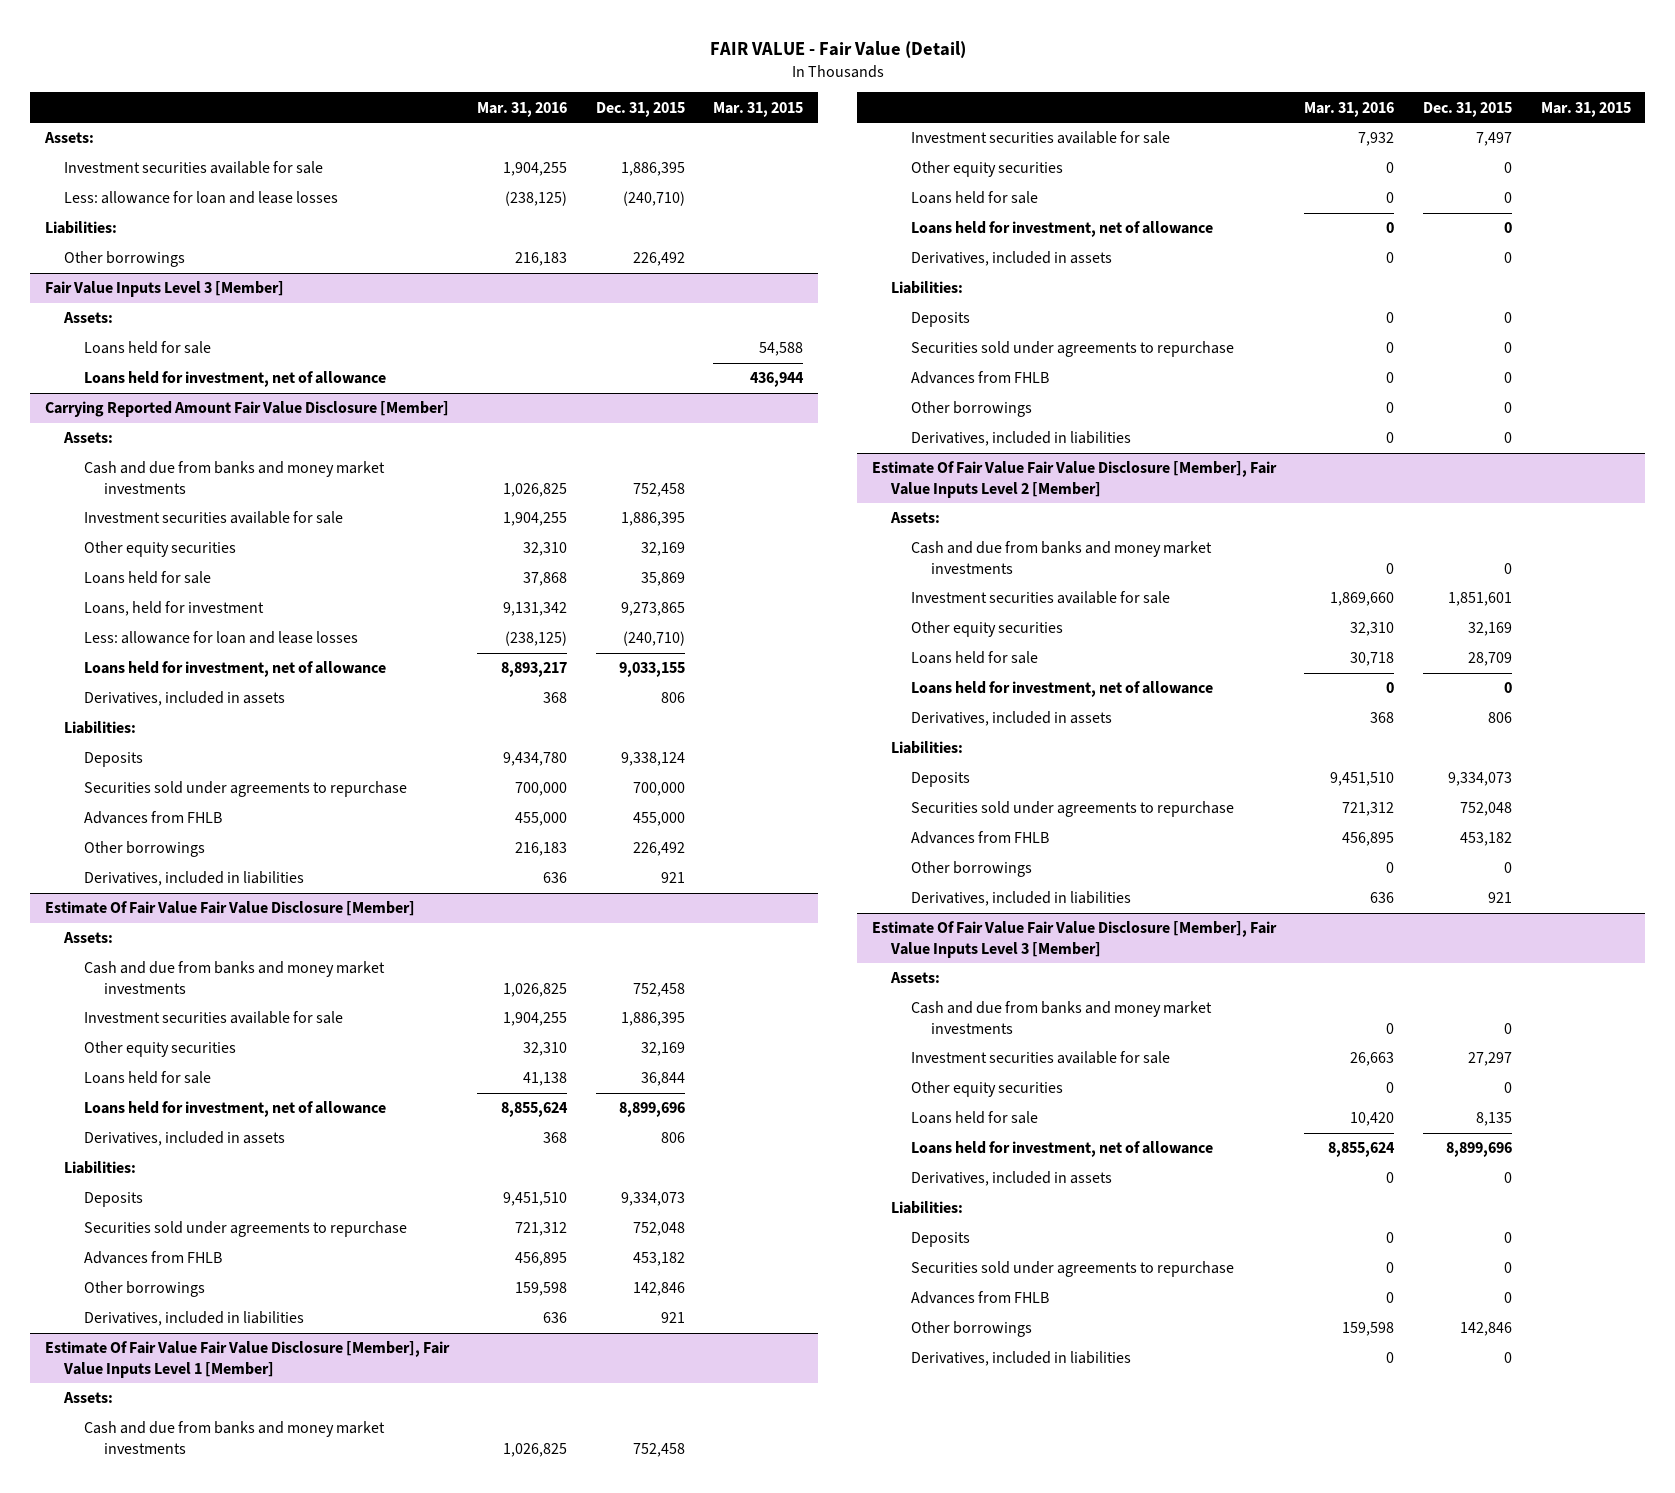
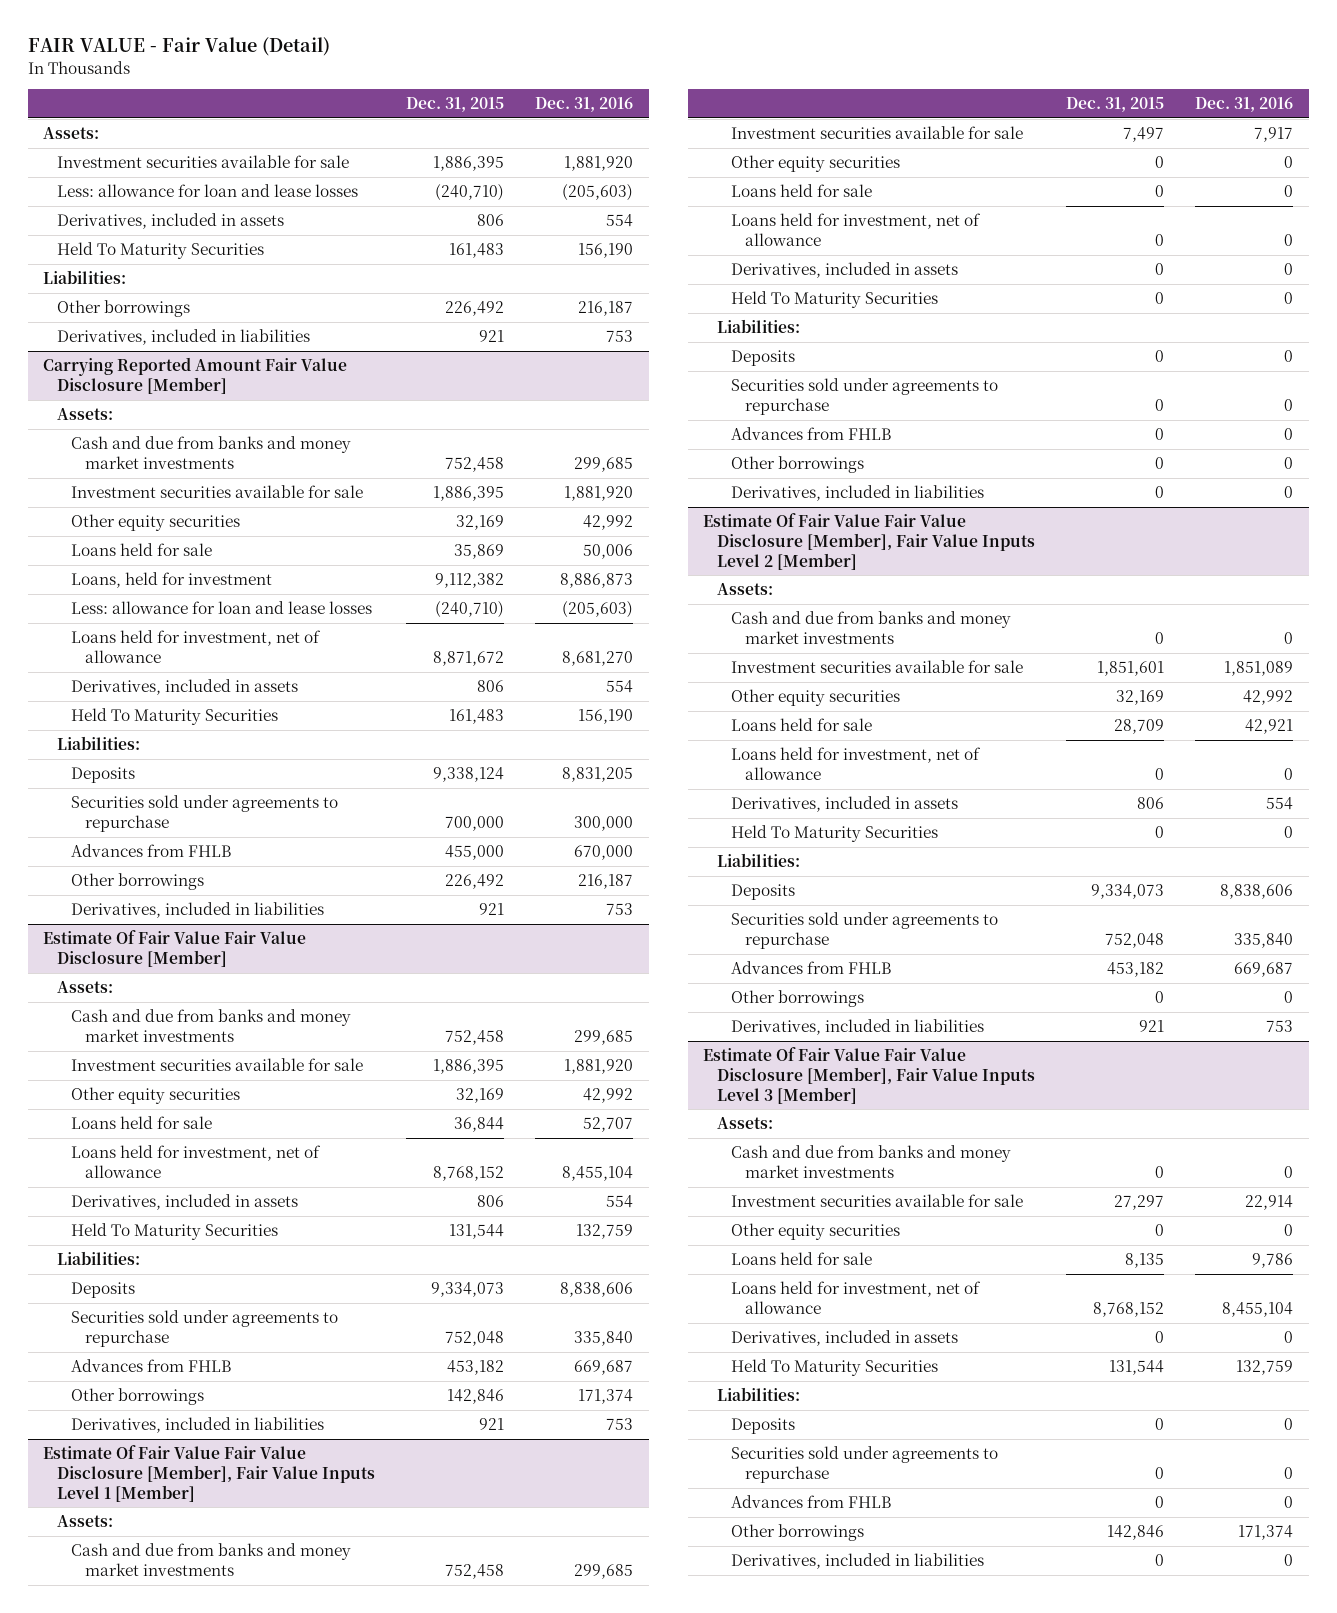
[477,101,568,117] Mar. 31, 2016 -> none
[713,101,804,117] Mar. 31, 2015 -> none
none -> [535,97,634,113] Dec. 31, 2016
none -> [57,213,285,230] Derivatives, included in assets
none -> [57,242,265,260] Held To Maturity Securities
[44,281,284,298] Fair Value Inputs Level 3 [Member] -> none
[63,312,114,324] Assets: -> none
[84,341,212,355] Loans held for sale -> none
[84,371,387,388] Loans held for investment, net of allowance -> none
none -> [57,329,311,346] Derivatives, included in liabilities
[620,602,685,617] 9,273,865 -> [435,573,505,589] 9,112,382
[618,662,685,678] 9,033,155 -> [433,650,505,666] 8,871,672
none -> [70,708,278,726] Held To Maturity Securities
[618,1102,685,1118] 8,899,696 -> [433,1165,505,1181] 8,768,152
none -> [70,1223,278,1241] Held To Maturity Securities
none -> [730,291,938,309] Held To Maturity Securities
none -> [730,825,938,843] Held To Maturity Securities
[1445,1142,1512,1158] 8,899,696 -> [1093,1301,1165,1317] 8,768,152
none -> [730,1359,938,1377] Held To Maturity Securities

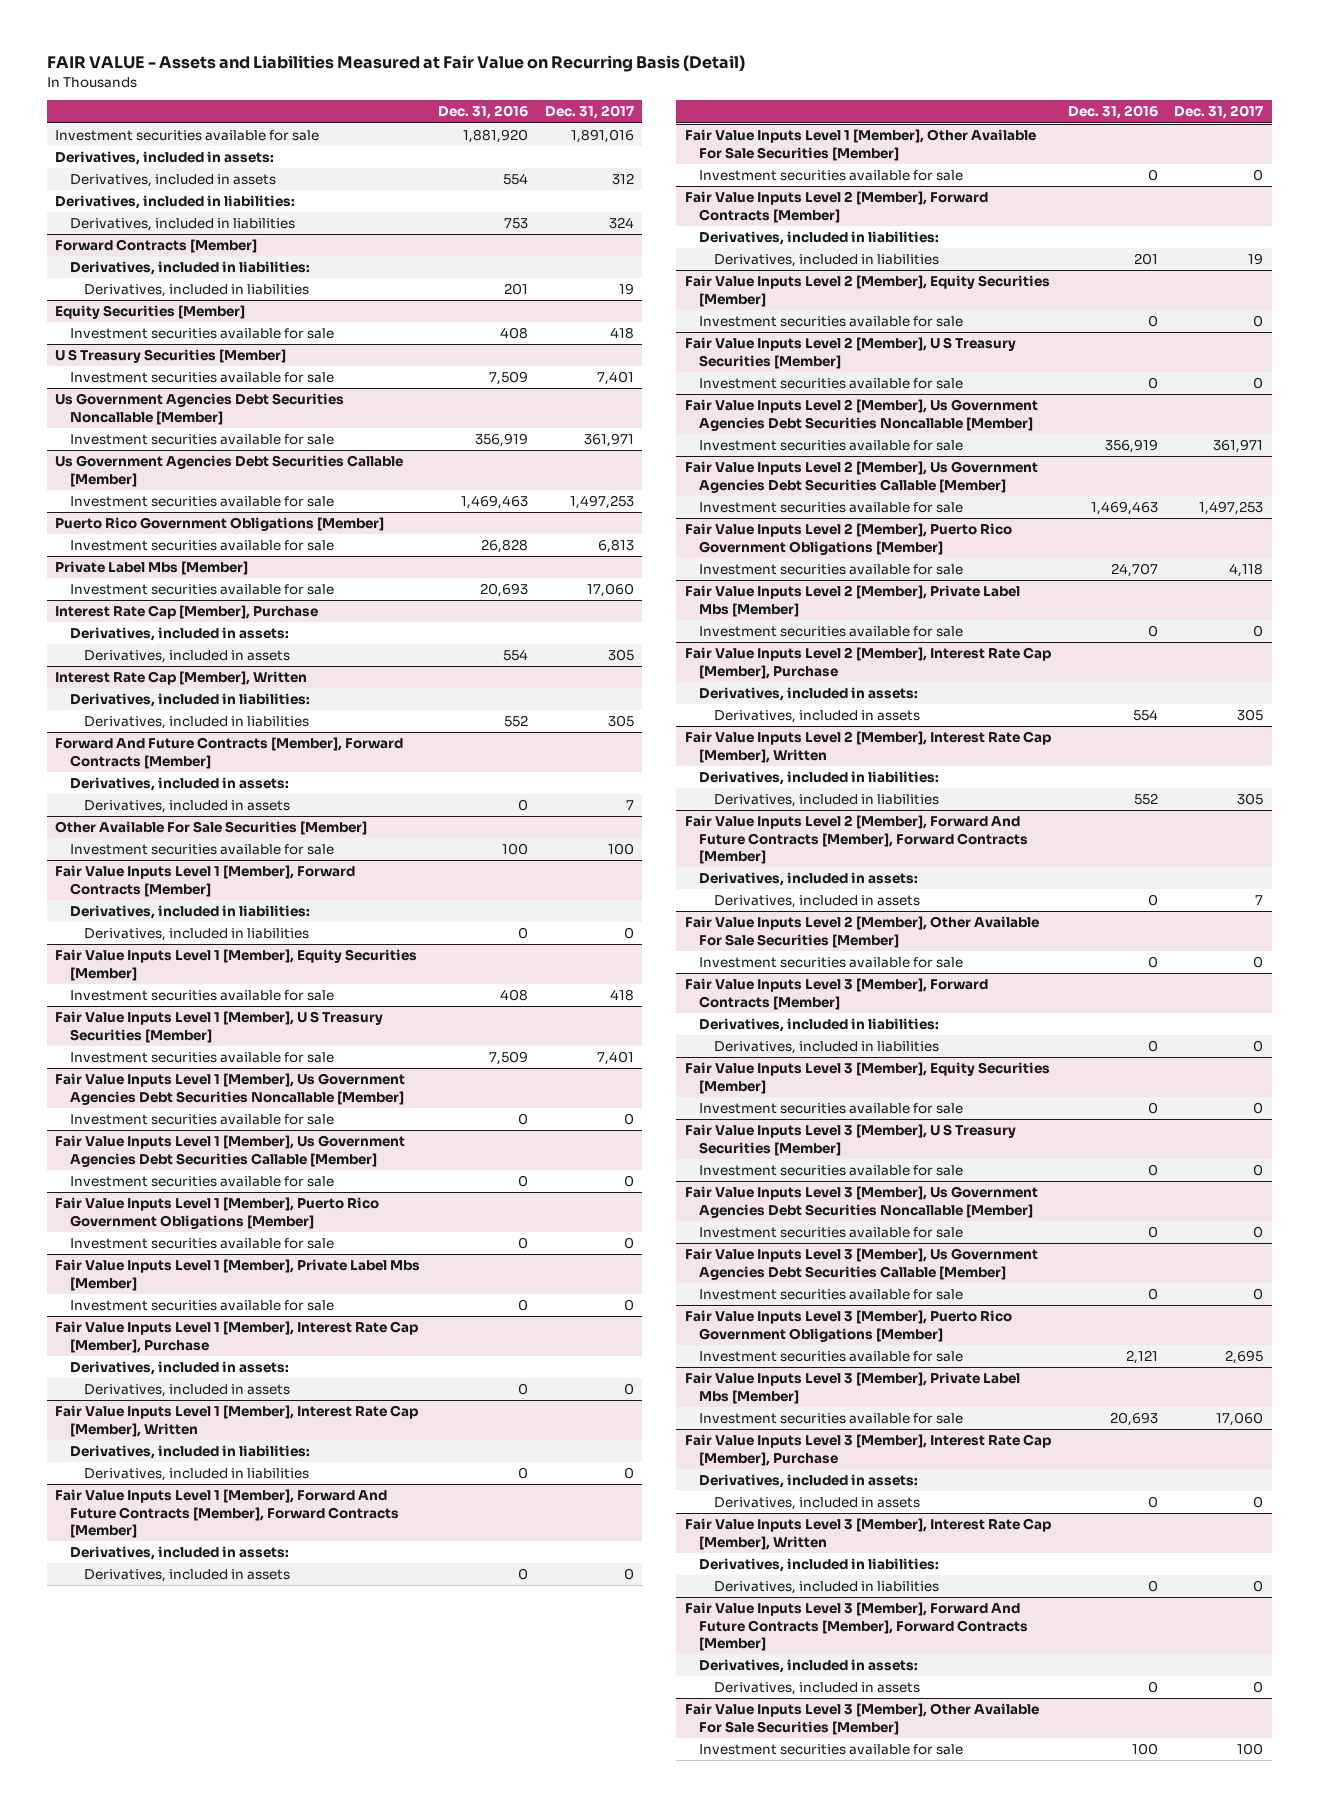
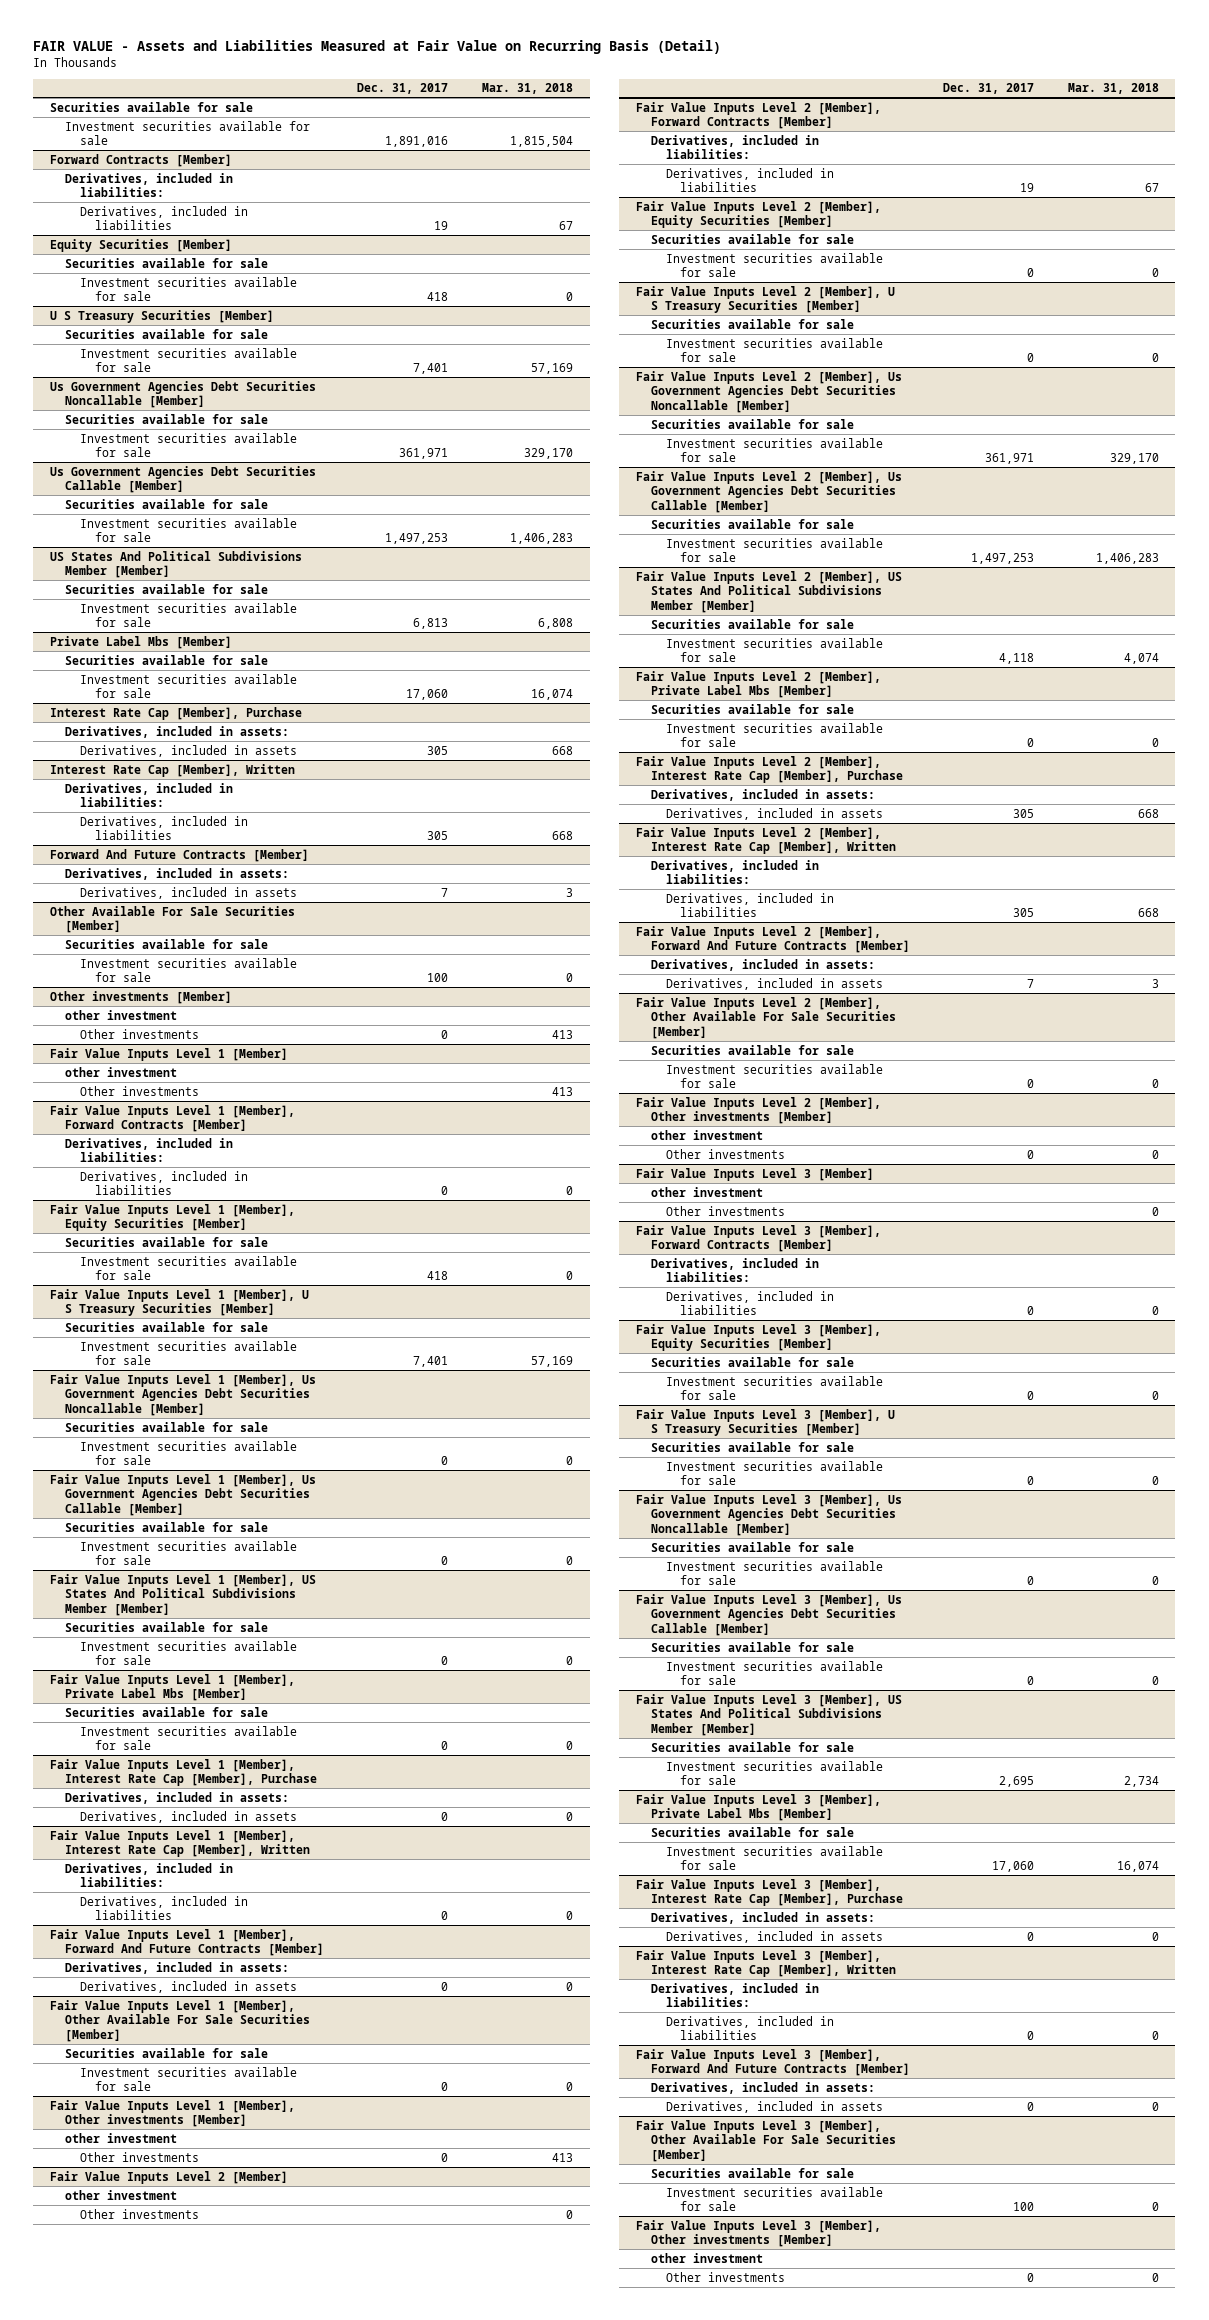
[437,105,528,120] Dec. 31, 2016 -> none
none -> [482,83,574,95] Mar. 31, 2018
none -> [50,101,254,112] Securities available for sale
[55,151,275,166] Derivatives, included in assets: -> none
[69,174,276,188] Derivatives, included in assets -> none
[55,195,296,210] Derivatives, included in liabilities: -> none
[69,218,295,232] Derivatives, included in liabilities -> none
none -> [64,257,268,268] Securities available for sale
none -> [64,328,268,339] Securities available for sale
none -> [64,413,268,424] Securities available for sale
none -> [64,498,268,509] Securities available for sale
[55,517,385,532] Puerto Rico Government Obligations [Member] -> none
none -> [50,550,303,579] US States And Political Subdivisions Member [Member]
none -> [64,583,268,594] Securities available for sale
none -> [64,654,268,665] Securities available for sale
[55,737,404,769] Forward And Future Contracts [Member], Forward Contracts [Member] -> [50,848,310,862] Forward And Future Contracts [Member]
none -> [64,938,268,949] Securities available for sale
none -> [50,990,233,1004] Other investments [Member]
none -> [64,1009,177,1020] other investment
none -> [79,1028,199,1039] Other investments
none -> [50,1047,289,1061] Fair Value Inputs Level 1 [Member]
none -> [64,1066,177,1077] other investment
none -> [79,1085,199,1096] Other investments
none -> [64,1236,268,1247] Securities available for sale
none -> [64,1321,268,1332] Securities available for sale
none -> [64,1421,268,1432] Securities available for sale
none -> [64,1521,268,1532] Securities available for sale
[55,1197,380,1229] Fair Value Inputs Level 1 [Member], Puerto Rico Government Obligations [Member] -> none
none -> [50,1573,317,1616] Fair Value Inputs Level 1 [Member], US States And Political Subdivisions Member [Member]
none -> [64,1621,268,1632] Securities available for sale
none -> [64,1706,268,1717] Securities available for sale
[55,1489,399,1539] Fair Value Inputs Level 1 [Member], Forward And Future Contracts [Member], Forward Contracts [Member] -> [50,1928,324,1957] Fair Value Inputs Level 1 [Member], Forward And Future Contracts [Member]
none -> [64,2047,268,2058] Securities available for sale
none -> [50,2099,296,2128] Fair Value Inputs Level 1 [Member], Other investments [Member]
none -> [64,2132,177,2143] other investment
none -> [79,2151,199,2162] Other investments
none -> [50,2170,289,2184] Fair Value Inputs Level 2 [Member]
none -> [64,2189,177,2200] other investment
none -> [79,2208,199,2219] Other investments
none -> [650,233,854,244] Securities available for sale
none -> [650,318,854,329] Securities available for sale
none -> [650,418,854,429] Securities available for sale
none -> [650,518,854,529] Securities available for sale
[684,523,1012,555] Fair Value Inputs Level 2 [Member], Puerto Rico Government Obligations [Member] -> none
none -> [635,570,902,613] Fair Value Inputs Level 2 [Member], US States And Political Subdivisions Member [Member]
none -> [650,618,854,629] Securities available for sale
none -> [650,703,854,714] Securities available for sale
[684,815,1029,865] Fair Value Inputs Level 2 [Member], Forward And Future Contracts [Member], Forward Contracts [Member] -> [635,925,910,954] Fair Value Inputs Level 2 [Member], Forward And Future Contracts [Member]
none -> [650,1044,854,1055] Securities available for sale
none -> [635,1096,881,1125] Fair Value Inputs Level 2 [Member], Other investments [Member]
none -> [650,1129,763,1140] other investment
none -> [665,1148,785,1159] Other investments
none -> [635,1167,874,1181] Fair Value Inputs Level 3 [Member]
none -> [650,1186,763,1197] other investment
none -> [665,1205,785,1216] Other investments
none -> [650,1356,854,1367] Securities available for sale
none -> [650,1441,854,1452] Securities available for sale
none -> [650,1541,854,1552] Securities available for sale
none -> [650,1641,854,1652] Securities available for sale
[684,1310,1012,1342] Fair Value Inputs Level 3 [Member], Puerto Rico Government Obligations [Member] -> none
none -> [635,1693,902,1736] Fair Value Inputs Level 3 [Member], US States And Political Subdivisions Member [Member]
none -> [650,1741,854,1752] Securities available for sale
none -> [650,1826,854,1837] Securities available for sale
[684,1602,1029,1652] Fair Value Inputs Level 3 [Member], Forward And Future Contracts [Member], Forward Contracts [Member] -> [635,2048,910,2077] Fair Value Inputs Level 3 [Member], Forward And Future Contracts [Member]
none -> [650,2167,854,2178] Securities available for sale
none -> [635,2219,881,2248] Fair Value Inputs Level 3 [Member], Other investments [Member]
none -> [650,2252,763,2263] other investment
none -> [665,2271,785,2282] Other investments

